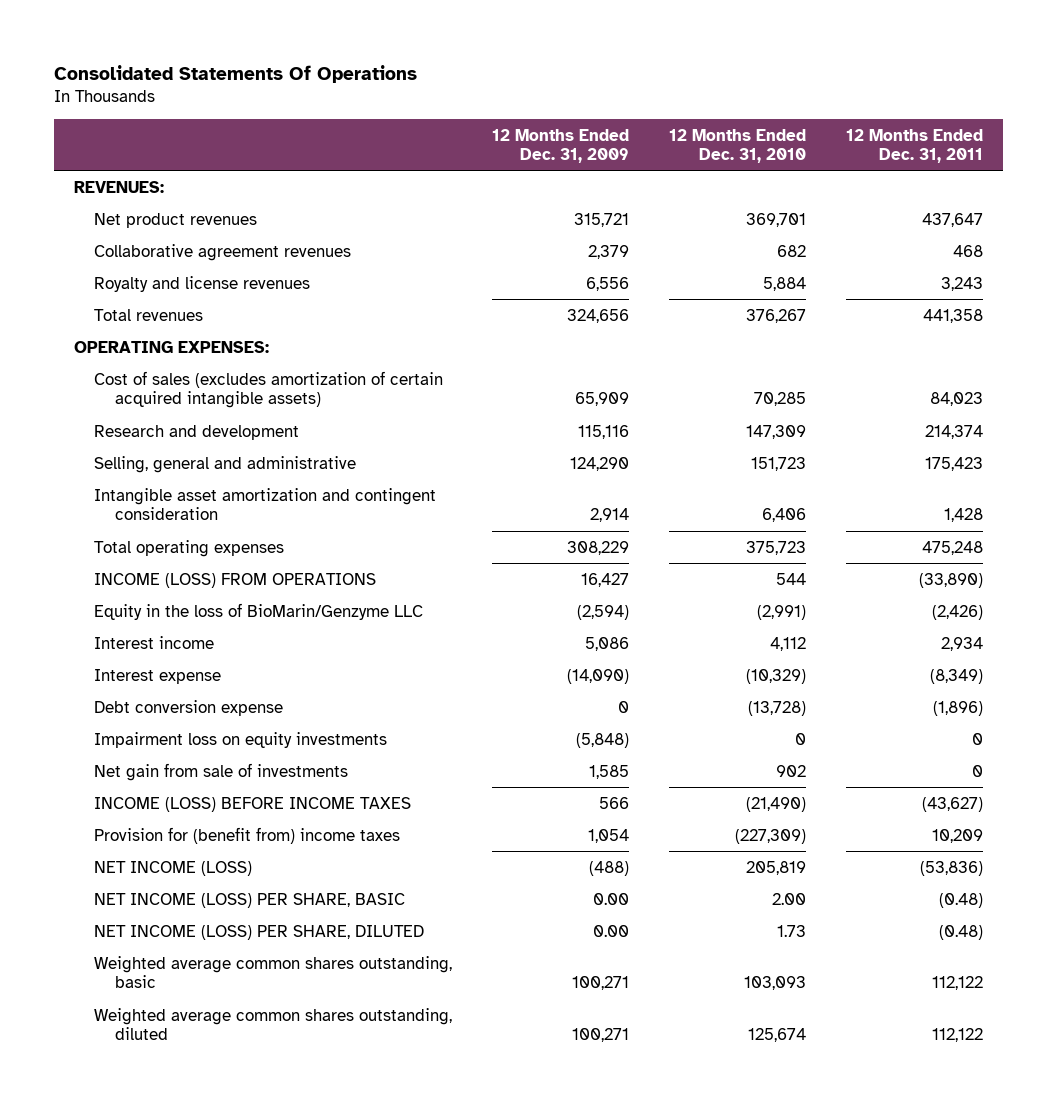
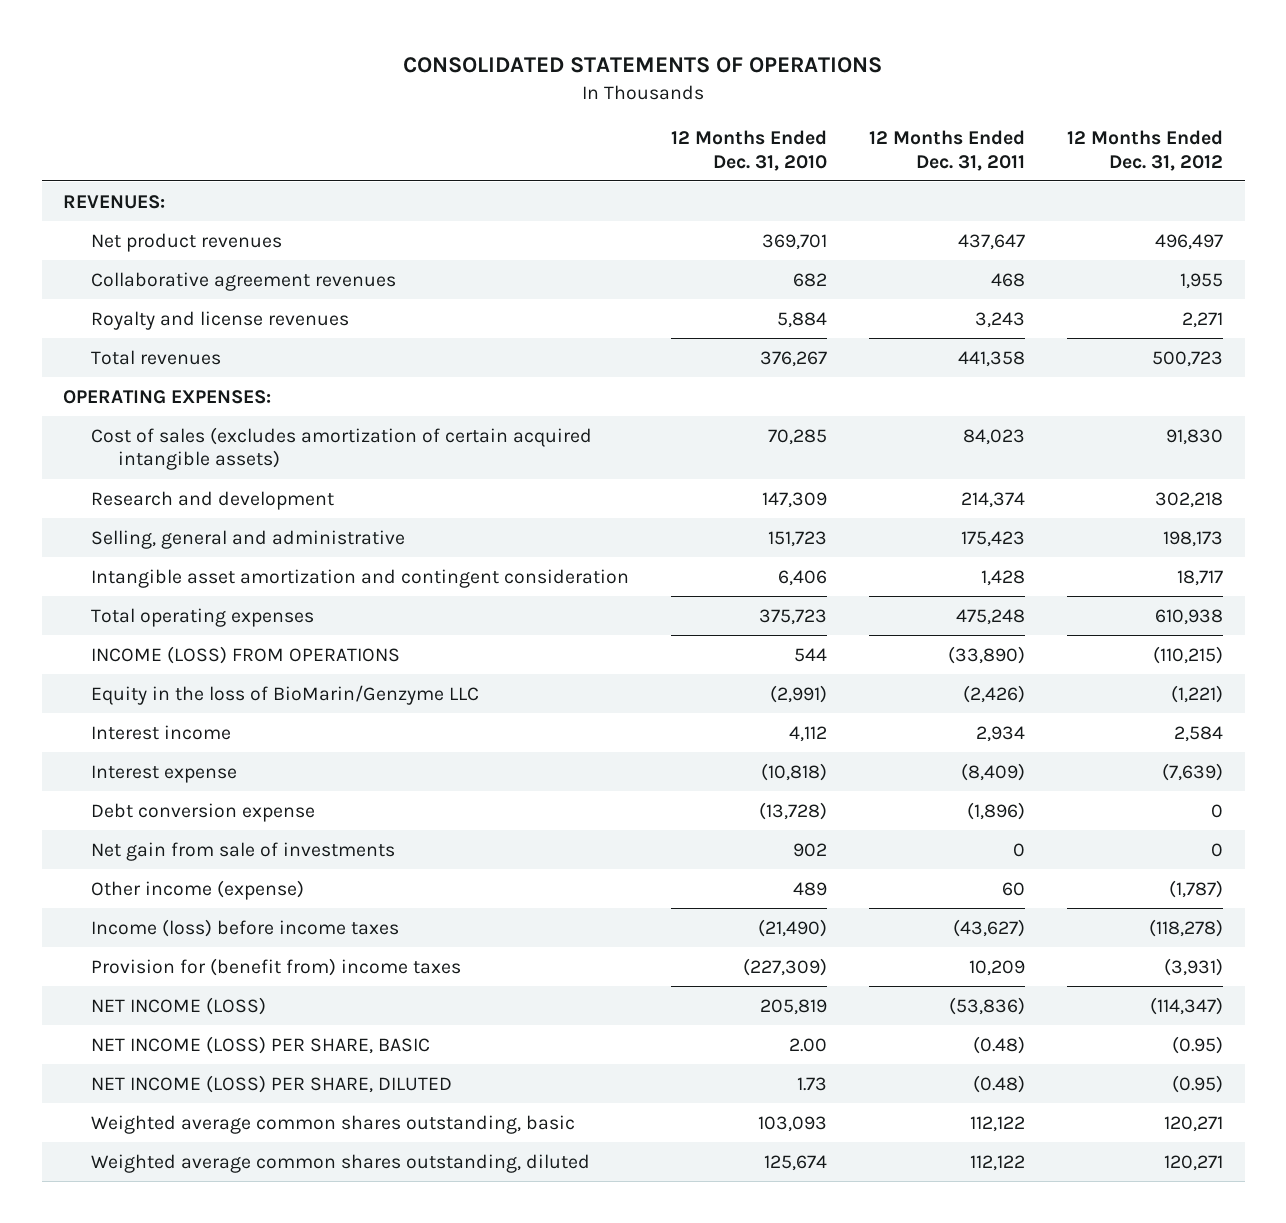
[53,64,417,83] Consolidated Statements Of Operations -> [403,57,883,74] CONSOLIDATED STATEMENTS OF OPERATIONS
[492,128,630,163] 12 Months Ended Dec. 31, 2009 -> none
none -> [1067,130,1224,171] 12 Months Ended Dec. 31, 2012
[746,668,807,684] (10,329) -> [760,762,827,781] (10,818)
[930,668,984,684] (8,349) -> [961,762,1026,781] (8,409)
[94,731,388,748] Impairment loss on equity investments -> none
none -> [90,879,304,900] Other income (expense)
[94,796,412,812] INCOME (LOSS) BEFORE INCOME TAXES -> [90,918,399,937] Income (loss) before income taxes

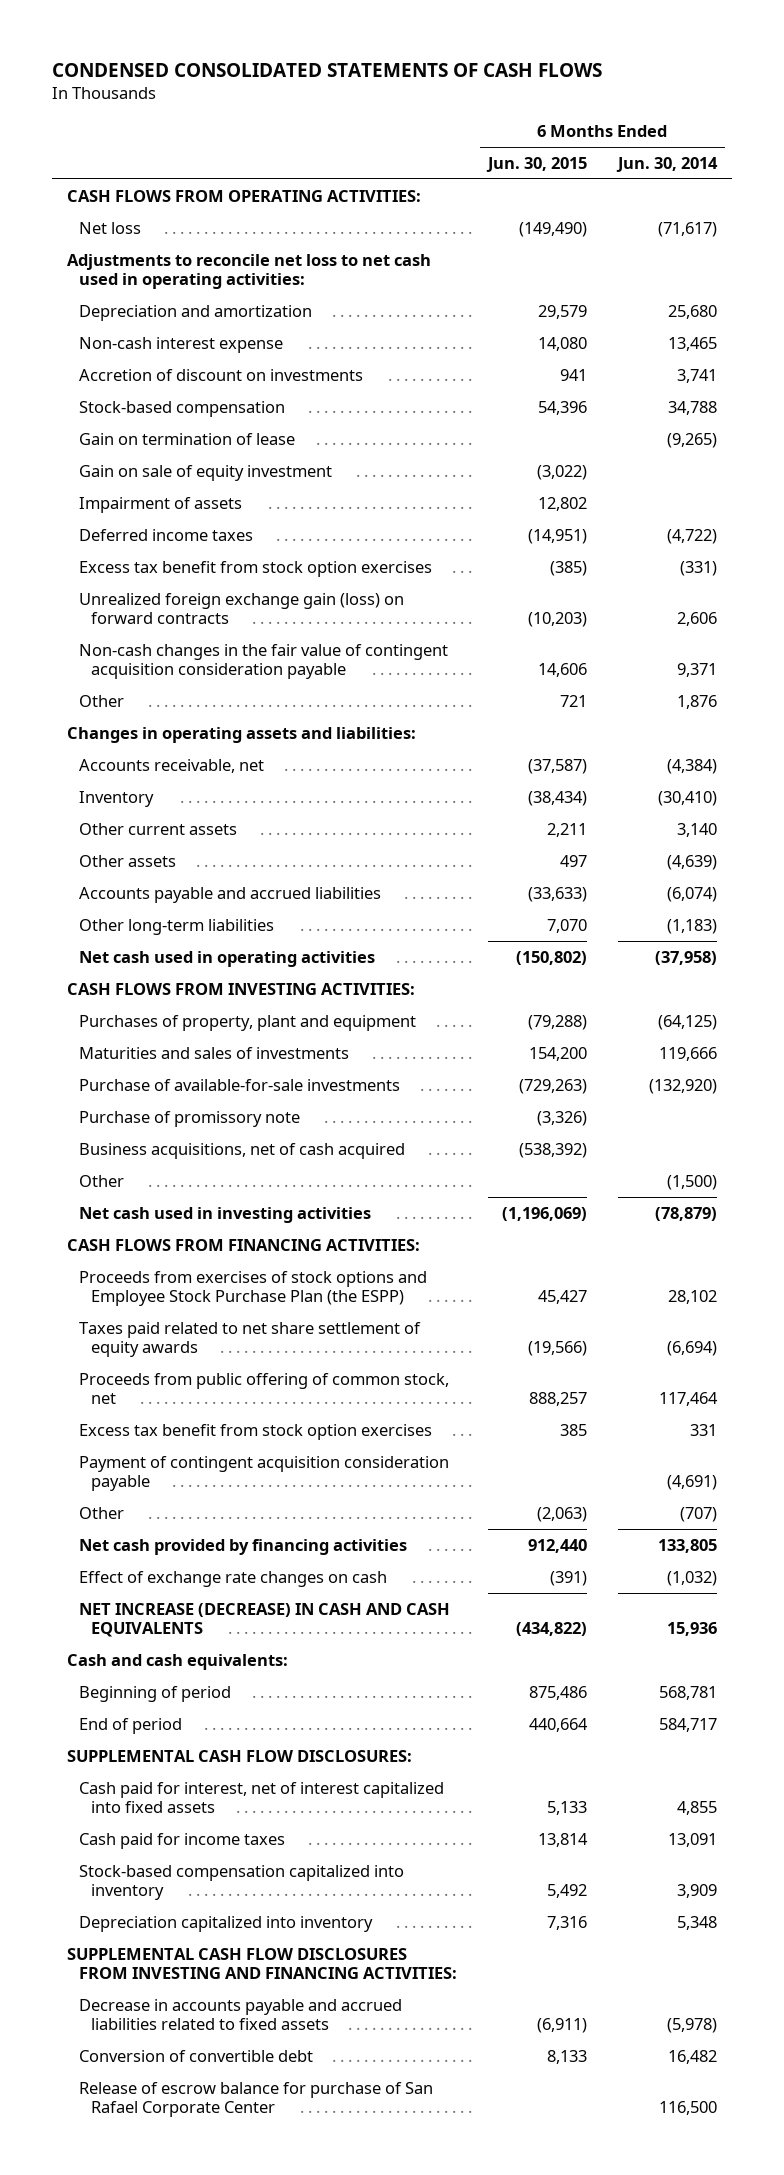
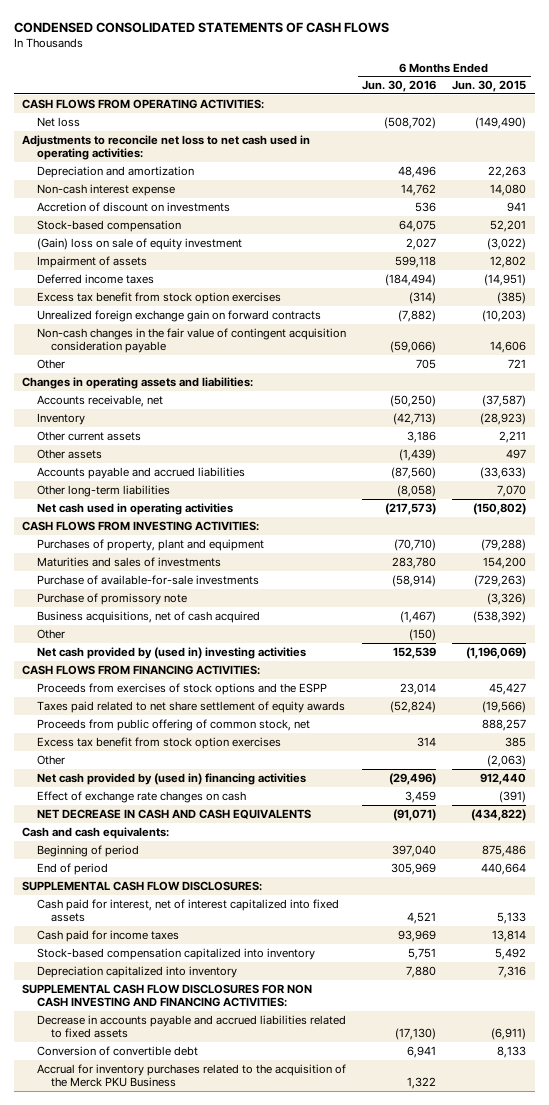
[615,156,718,172] Jun. 30, 2014 -> none
none -> [362,80,437,93] Jun. 30, 2016
[537,304,587,319] 29,579 -> [488,165,527,178] 22,263
[78,432,295,445] Gain on termination of lease -> none
[537,400,587,415] 54,396 -> [490,219,527,232] 52,201
[78,464,332,481] Gain on sale of equity investment -> [36,237,242,250] (Gain) loss on sale of equity investment
[78,592,404,625] Unrealized foreign exchange gain (loss) on forward contracts -> [36,309,321,322] Unrealized foreign exchange gain on forward contracts
[527,790,587,806] (38,434) -> [480,412,527,425] (28,923)
[78,1206,371,1223] Net cash used in investing activities -> [36,646,306,659] Net cash provided by (used in) investing activities
[78,1270,427,1307] Proceeds from exercises of stock options and Employee Stock Purchase Plan (the ESPP) -> [36,682,327,695] Proceeds from exercises of stock options and the ESPP
[78,1455,449,1492] Payment of contingent acquisition consideration payable -> none
[78,1538,407,1555] Net cash provided by financing activities -> [36,772,306,785] Net cash provided by (used in) financing activities
[78,1602,450,1638] NET INCREASE (DECREASE) IN CASH AND CASH EQUIVALENTS -> [36,808,311,819] NET DECREASE IN CASH AND CASH EQUIVALENTS
[67,1947,457,1980] SUPPLEMENTAL CASH FLOW DISCLOSURES FROM INVESTING AND FINANCING ACTIVITIES: -> [22,983,313,1008] SUPPLEMENTAL CASH FLOW DISCLOSURES FOR NON CASH INVESTING AND FINANCING ACTIVITIES:
[78,2081,433,2118] Release of escrow balance for purchase of San Rafael Corporate Center -> none
none -> [36,1063,346,1088] Accrual for inventory purchases related to the acquisition of the Merck PKU Business

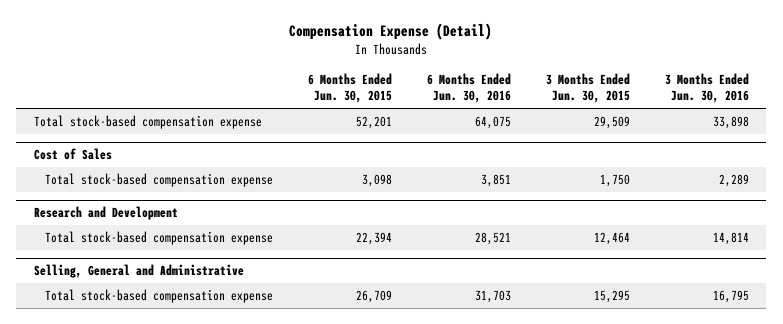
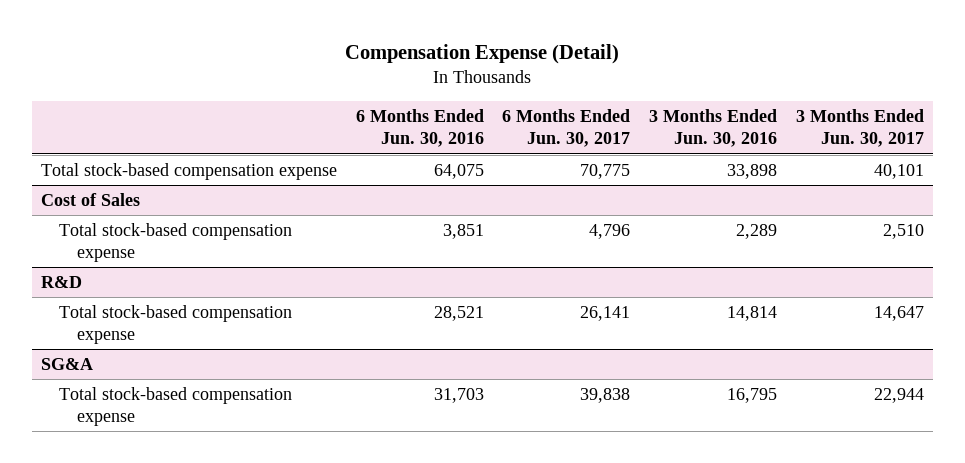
[308,72,393,104] 6 Months Ended Jun. 30, 2015 -> none
[546,72,631,104] 3 Months Ended Jun. 30, 2015 -> none
none -> [502,109,631,148] 6 Months Ended Jun. 30, 2017
none -> [795,109,924,148] 3 Months Ended Jun. 30, 2017
[33,206,178,221] Research and Development -> [41,276,83,289] R&D
[33,264,244,279] Selling, General and Administrative -> [41,358,94,371] SG&A

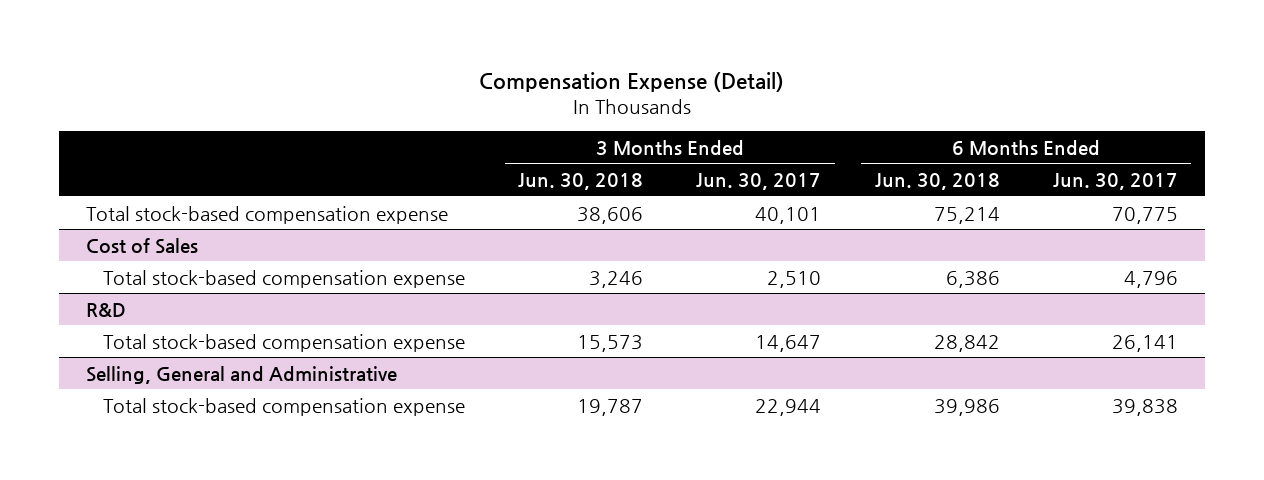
[355,109,484,148] 6 Months Ended Jun. 30, 2016 -> none
[649,109,778,148] 3 Months Ended Jun. 30, 2016 -> none
none -> [518,173,644,191] Jun. 30, 2018
none -> [874,173,1000,191] Jun. 30, 2018
[41,358,94,371] SG&A -> [86,365,398,384] Selling, General and Administrative

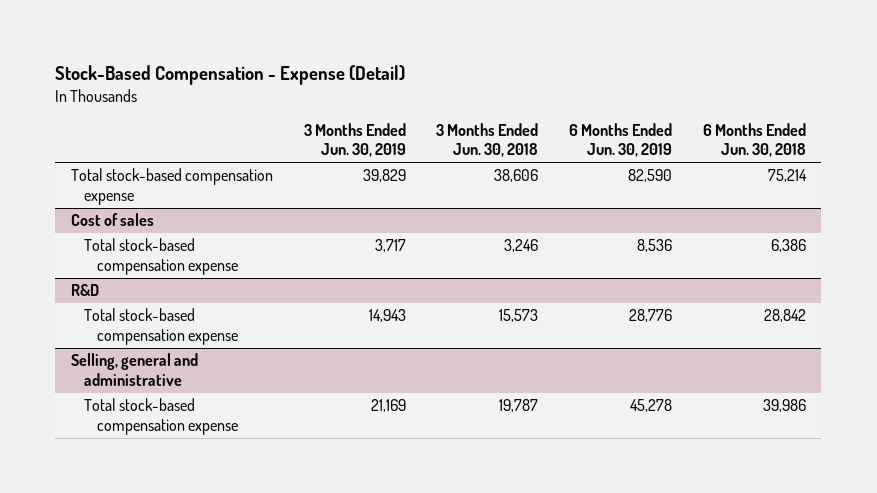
[479,72,785,93] Compensation Expense (Detail) -> [55,65,406,86] Stock-Based Compensation - Expense (Detail)
[696,173,822,191] Jun. 30, 2017 -> none
[1052,173,1178,191] Jun. 30, 2017 -> none
none -> [303,123,406,158] 3 Months Ended Jun. 30, 2019
none -> [569,123,673,158] 6 Months Ended Jun. 30, 2019
[86,237,199,254] Cost of Sales -> [70,213,154,227] Cost of sales
[86,365,398,384] Selling, General and Administrative -> [70,353,198,386] Selling, general and administrative

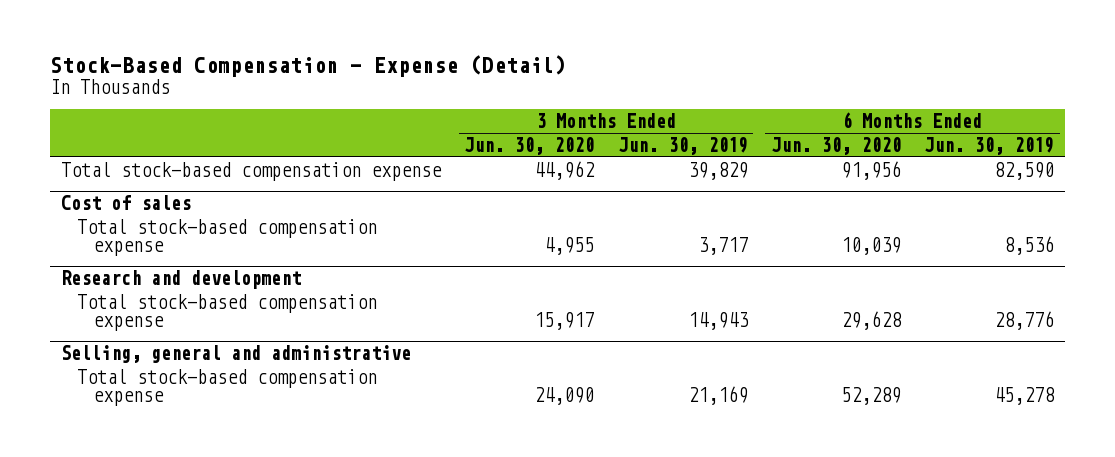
[436,123,539,158] 3 Months Ended Jun. 30, 2018 -> none
[702,123,806,158] 6 Months Ended Jun. 30, 2018 -> none
none -> [464,136,595,155] Jun. 30, 2020
none -> [770,136,901,155] Jun. 30, 2020
[70,284,99,297] R&D -> [61,270,302,290] Research and development

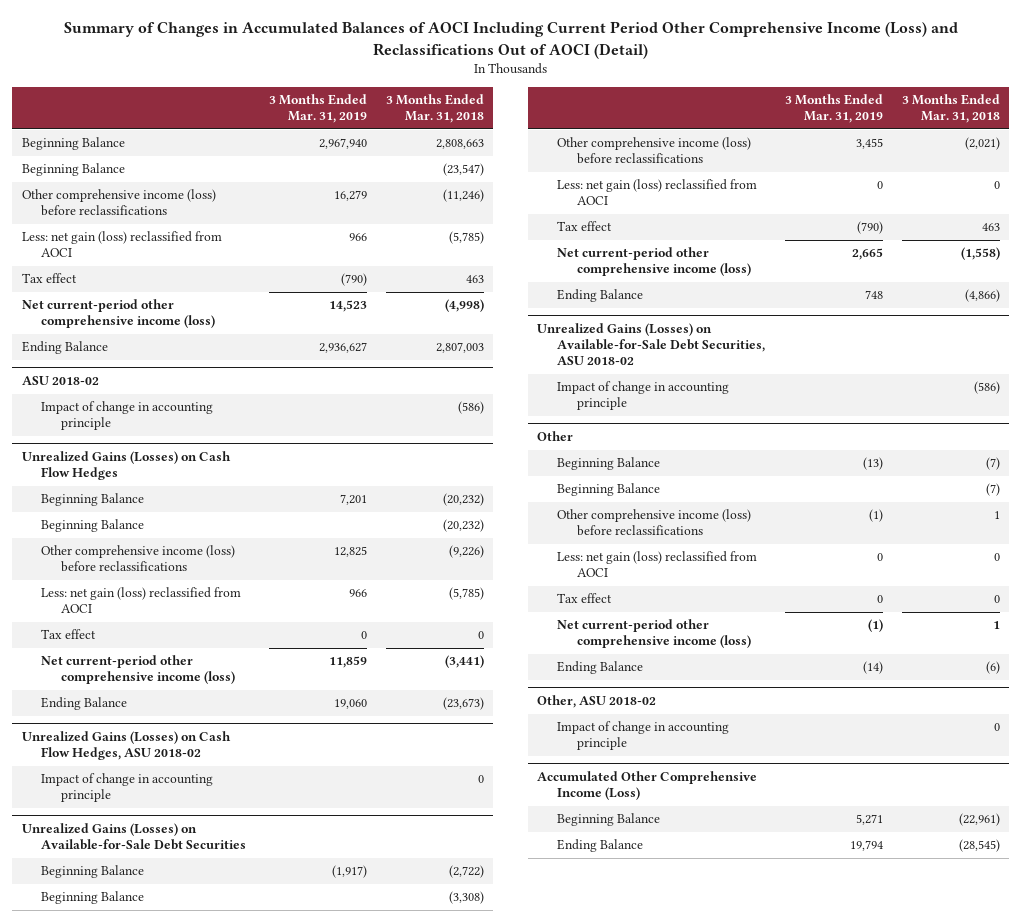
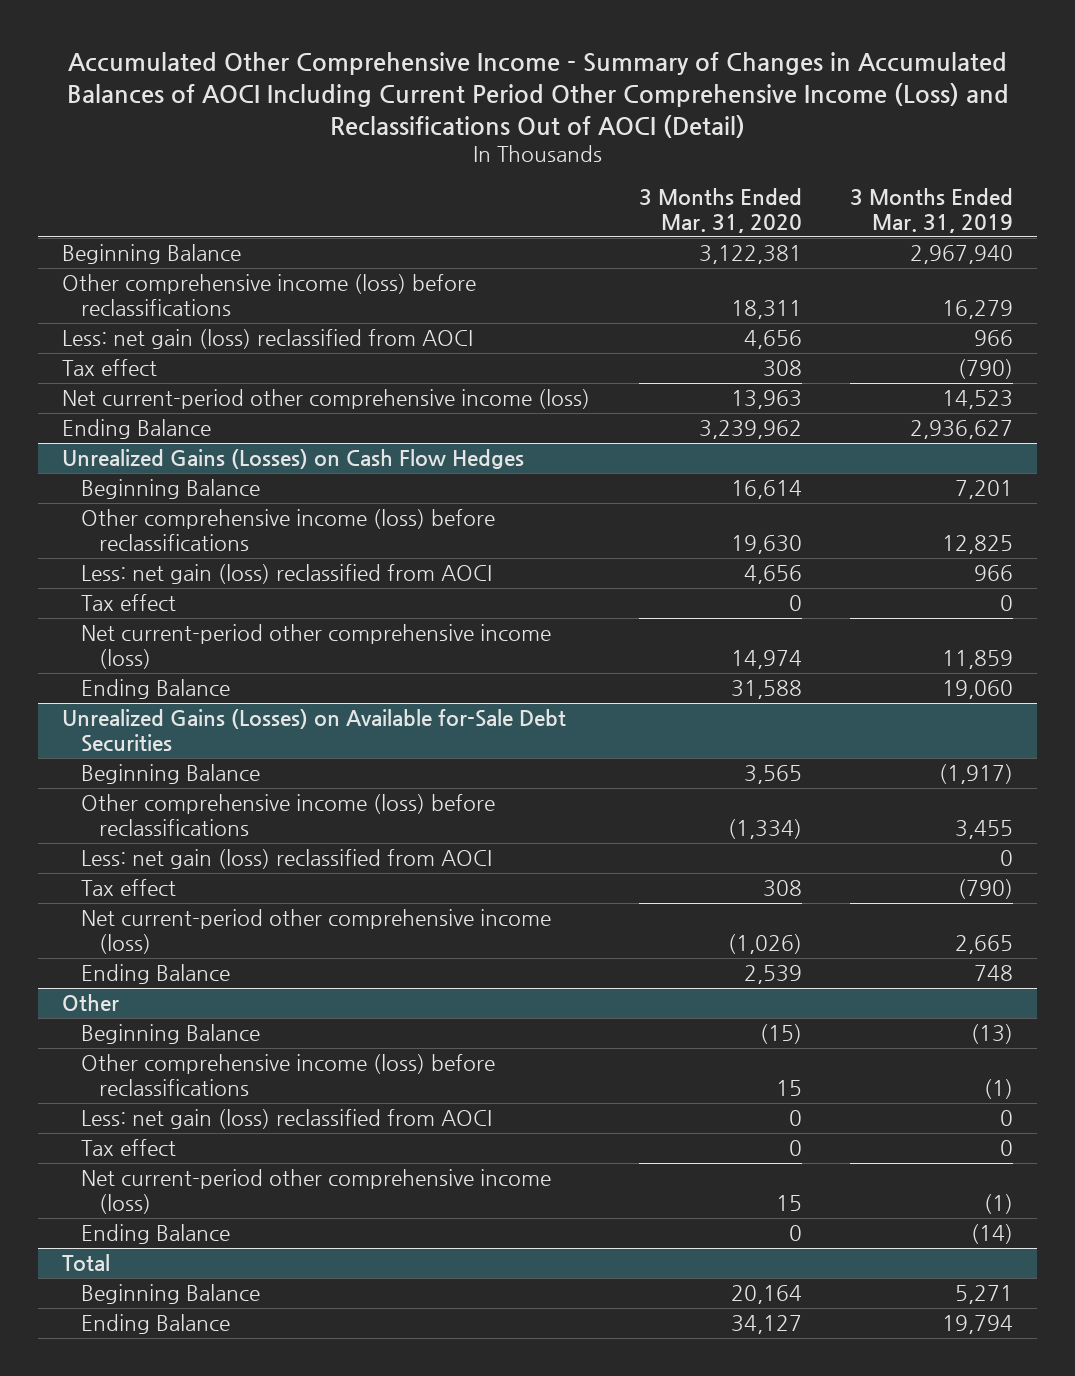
[63,21,958,59] Summary of Changes in Accumulated Balances of AOCI Including Current Period Other Comprehensive Income (Loss) and Reclassifications Out of AOCI (Detail) -> [66,51,1009,138] Accumulated Other Comprehensive Income - Summary of Changes in Accumulated Balances of AOCI Including Current Period Other Comprehensive Income (Loss) and Reclassifications Out of AOCI (Detail)
[385,94,484,124] 3 Months Ended Mar. 31, 2018 -> none
none -> [638,188,802,233] 3 Months Ended Mar. 31, 2020
[21,163,125,177] Beginning Balance -> none
[21,376,99,386] ASU 2018-02 -> none
[41,401,214,431] Impact of change in accounting principle -> none
[41,519,145,533] Beginning Balance -> none
[21,731,231,761] Unrealized Gains (Losses) on Cash Flow Hedges, ASU 2018-02 -> none
[41,773,214,803] Impact of change in accounting principle -> none
[21,823,247,851] Unrealized Gains (Losses) on Available-for-Sale Debt Securities -> [62,709,567,753] Unrealized Gains (Losses) on Available for-Sale Debt Securities
[41,891,145,905] Beginning Balance -> none
[537,323,766,366] Unrealized Gains (Losses) on Available-for-Sale Debt Securities, ASU 2018-02 -> none
[557,381,730,411] Impact of change in accounting principle -> none
[557,483,661,497] Beginning Balance -> none
[537,695,657,709] Other, ASU 2018-02 -> none
[557,721,730,751] Impact of change in accounting principle -> none
[537,771,758,801] Accumulated Other Comprehensive Income (Loss) -> [62,1254,111,1272] Total

